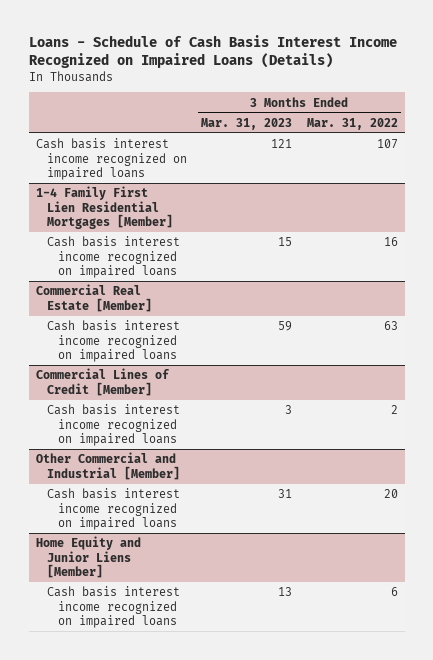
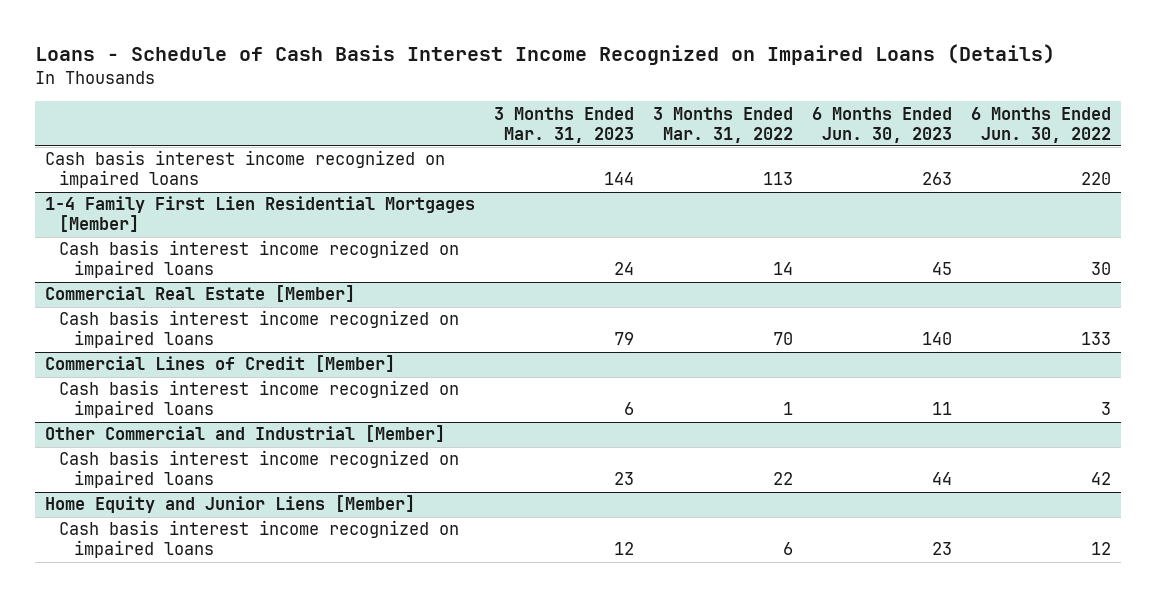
none -> [812,106,953,143] 6 Months Ended Jun. 30, 2023
none -> [971,106,1112,143] 6 Months Ended Jun. 30, 2022
[271,139,293,149] 121 -> [603,172,634,186] 144
[376,139,398,150] 107 -> [763,172,794,186] 113
[278,237,293,247] 15 -> [613,262,634,276] 24
[383,237,398,247] 16 -> [773,262,794,276] 14
[278,321,293,332] 59 -> [613,332,634,346] 79
[383,321,398,331] 63 -> [773,332,794,346] 70
[285,405,293,415] 3 -> [623,402,634,416] 6
[390,405,398,415] 2 -> [783,402,794,416] 1
[278,489,293,499] 31 -> [613,472,634,486] 23
[383,489,398,499] 20 -> [773,472,794,486] 22
[278,587,293,597] 13 -> [613,542,634,556] 12

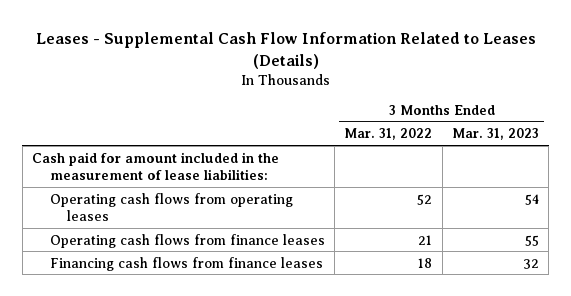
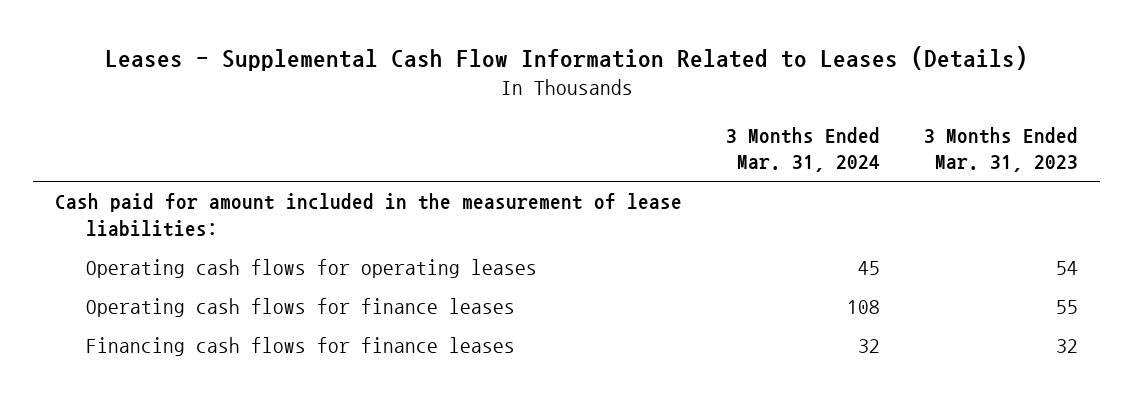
[344,128,433,141] Mar. 31, 2022 -> none
none -> [726,126,881,173] 3 Months Ended Mar. 31, 2024
[49,192,293,221] Operating cash flows from operating leases -> [85,259,537,279] Operating cash flows for operating leases
[49,233,325,248] Operating cash flows from finance leases -> [85,298,515,318] Operating cash flows for finance leases
[49,256,323,271] Financing cash flows from finance leases -> [85,337,515,357] Financing cash flows for finance leases

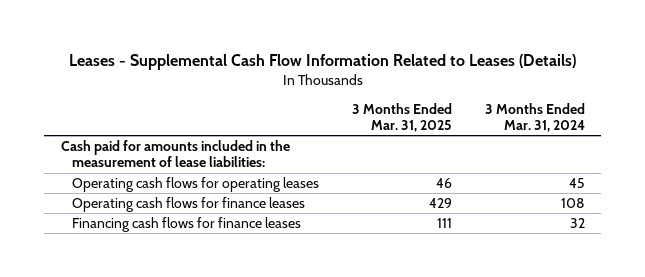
[924,126,1079,173] 3 Months Ended Mar. 31, 2023 -> none
none -> [351,102,452,133] 3 Months Ended Mar. 31, 2025
[55,193,683,237] Cash paid for amount included in the measurement of lease liabilities: -> [60,139,290,168] Cash paid for amounts included in the measurement of lease liabilities:

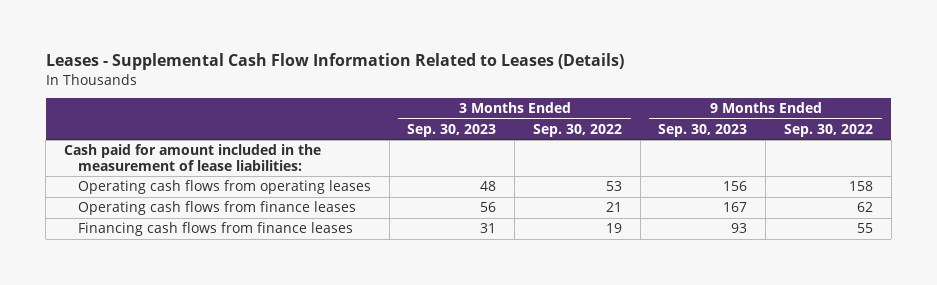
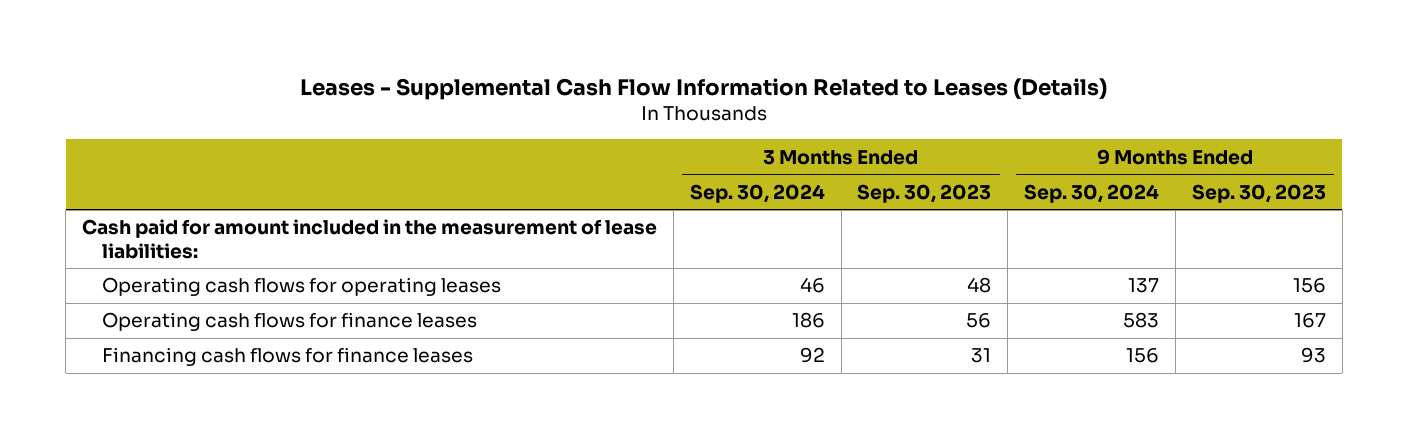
[532,123,622,137] Sep. 30, 2022 -> none
[783,123,873,137] Sep. 30, 2022 -> none
none -> [689,183,825,203] Sep. 30, 2024
none -> [1024,183,1160,203] Sep. 30, 2024
[77,180,371,195] Operating cash flows from operating leases -> [102,277,502,297] Operating cash flows for operating leases
[77,201,356,216] Operating cash flows from finance leases -> [102,312,478,332] Operating cash flows for finance leases
[77,222,353,237] Financing cash flows from finance leases -> [102,347,474,367] Financing cash flows for finance leases

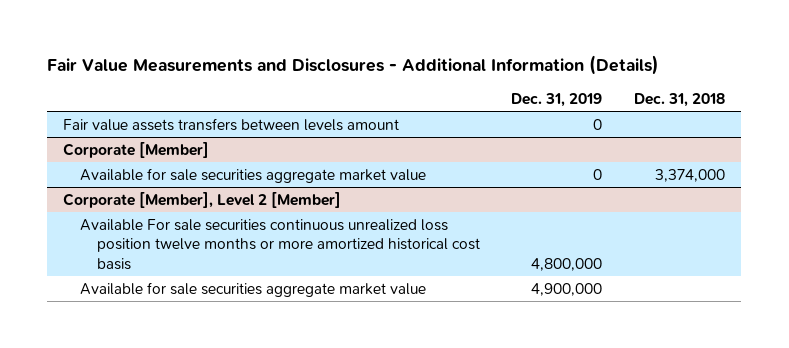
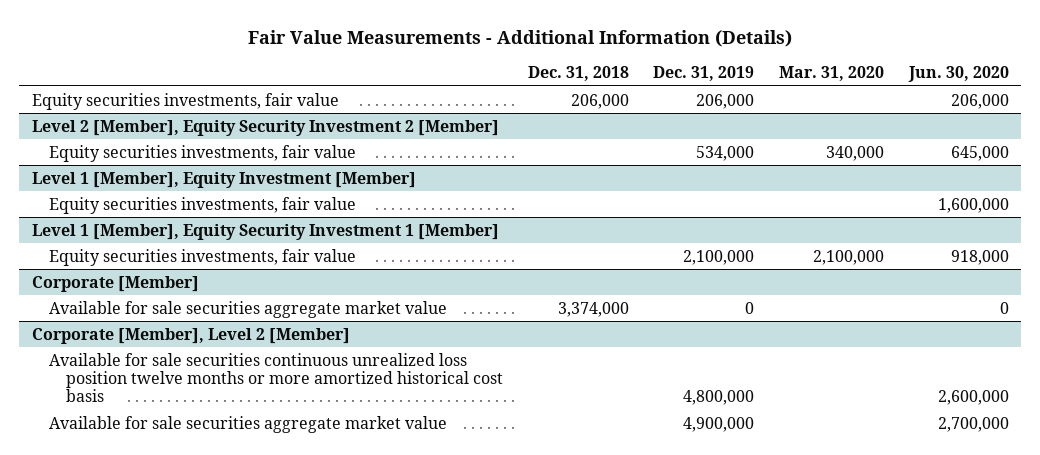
[47,55,660,76] Fair Value Measurements and Disclosures - Additional Information (Details) -> [248,29,793,47] Fair Value Measurements - Additional Information (Details)
none -> [779,66,885,82] Mar. 31, 2020
none -> [907,66,1009,83] Jun. 30, 2020
[63,117,400,131] Fair value assets transfers between levels amount -> none
none -> [31,92,339,110] Equity securities investments, fair value
none -> [31,119,499,136] Level 2 [Member], Equity Security Investment 2 [Member]
none -> [48,144,356,162] Equity securities investments, fair value
none -> [31,171,416,188] Level 1 [Member], Equity Investment [Member]
none -> [48,196,356,214] Equity securities investments, fair value
none -> [31,223,499,240] Level 1 [Member], Equity Security Investment 1 [Member]
none -> [48,248,356,266] Equity securities investments, fair value
[79,218,480,270] Available For sale securities continuous unrealized loss position twelve months or more amortized historical cost basis -> [48,352,503,403] Available for sale securities continuous unrealized loss position twelve months or more amortized historical cost basis

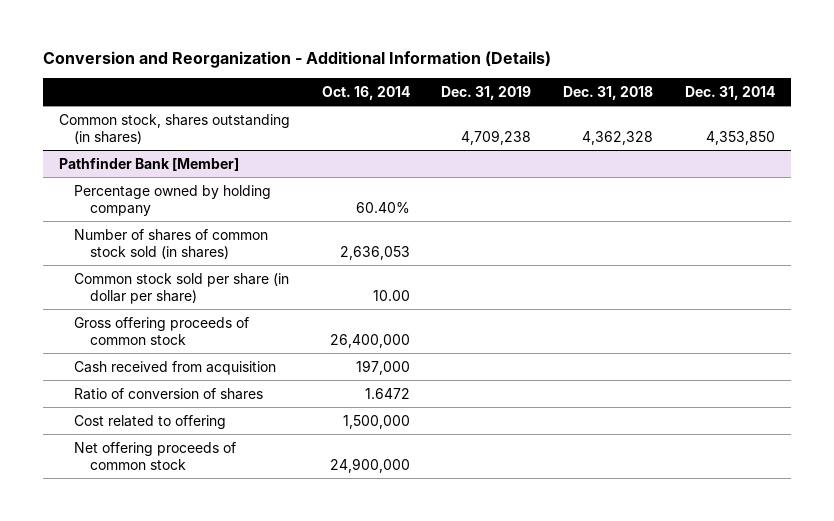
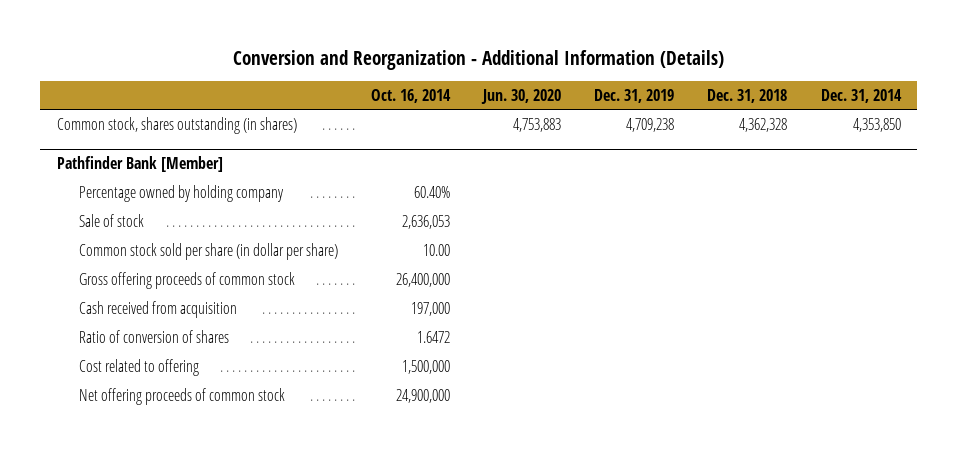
none -> [481,88,562,104] Jun. 30, 2020
[74,228,269,259] Number of shares of common stock sold (in shares) -> [79,214,145,228] Sale of stock

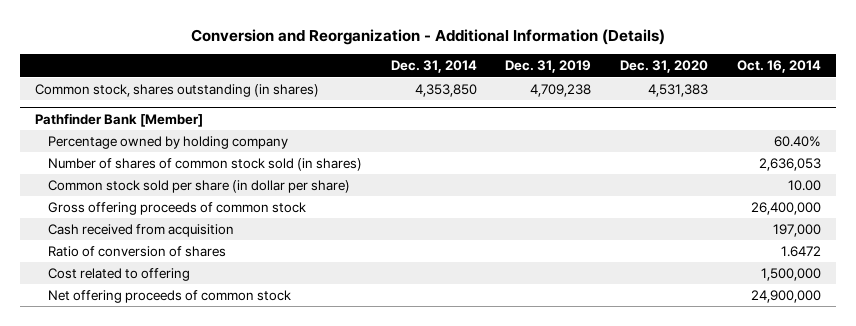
[481,88,562,104] Jun. 30, 2020 -> none
[707,88,788,103] Dec. 31, 2018 -> none
none -> [620,60,709,74] Dec. 31, 2020
[79,214,145,228] Sale of stock -> [47,157,362,171] Number of shares of common stock sold (in shares)

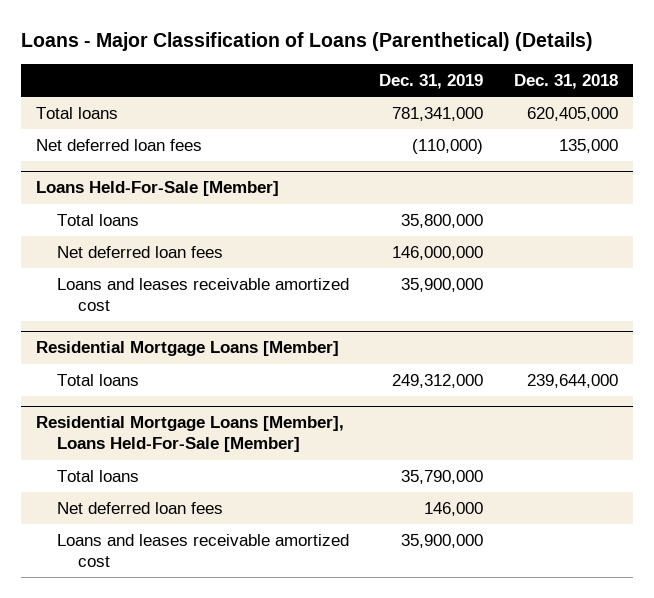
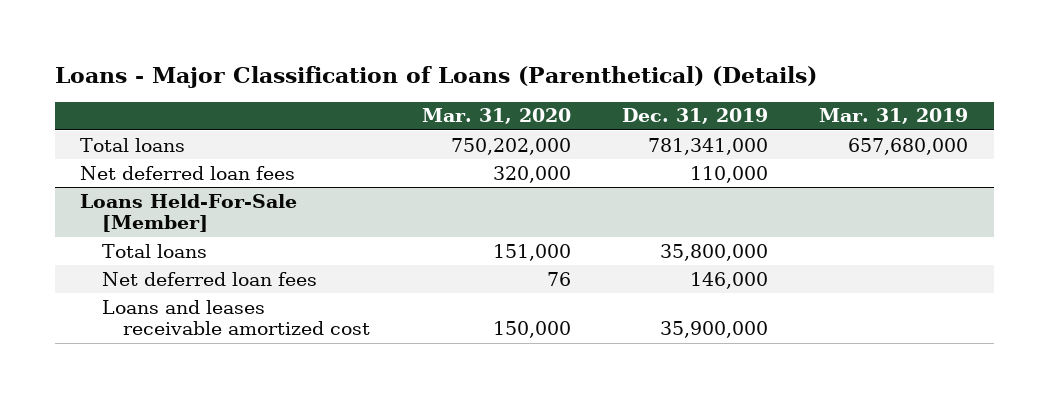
[513,73,618,89] Dec. 31, 2018 -> none
none -> [421,108,571,125] Mar. 31, 2020
none -> [818,108,968,125] Mar. 31, 2019
[412,139,484,155] (110,000) -> [689,165,768,183] 110,000
[56,246,223,259] Net deferred loan fees -> none
[56,278,349,311] Loans and leases receivable amortized cost -> none
[35,341,339,357] Residential Mortgage Loans [Member] -> none
[56,374,139,387] Total loans -> none
[35,416,344,453] Residential Mortgage Loans [Member], Loans Held-For-Sale [Member] -> none
[56,470,139,483] Total loans -> none

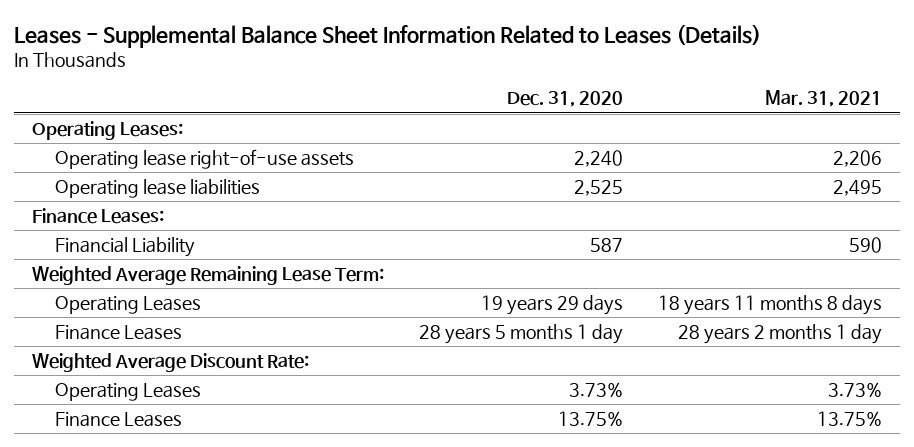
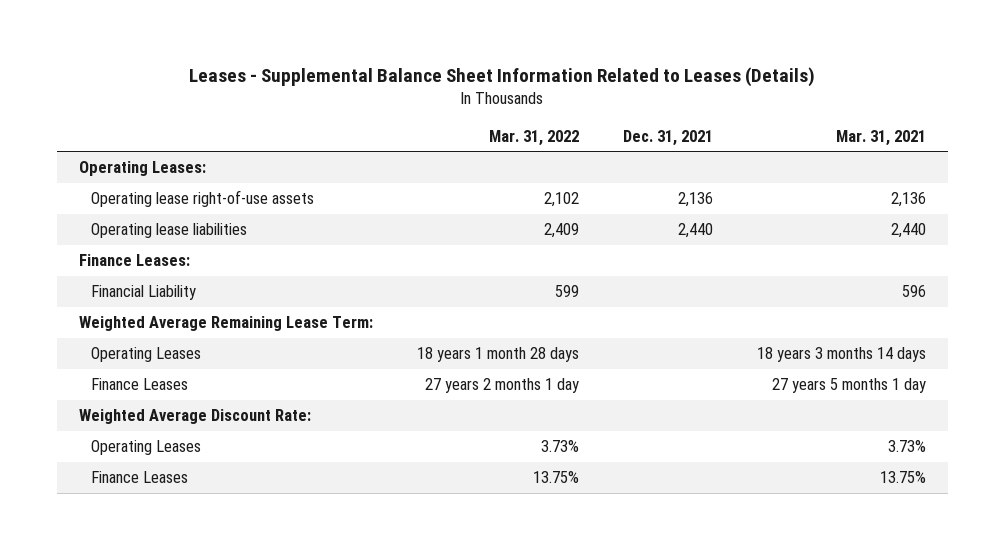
[507,91,624,108] Dec. 31, 2020 -> none
none -> [488,129,579,146] Mar. 31, 2022
none -> [622,129,713,146] Dec. 31, 2021
[833,149,883,167] 2,206 -> [891,192,927,208] 2,136
[833,179,883,196] 2,495 -> [891,223,927,239] 2,440
[849,236,883,253] 590 -> [902,285,927,298] 596
[658,294,883,315] 18 years 11 months 8 days -> [757,347,927,363] 18 years 3 months 14 days
[678,323,883,344] 28 years 2 months 1 day -> [772,378,927,394] 27 years 5 months 1 day

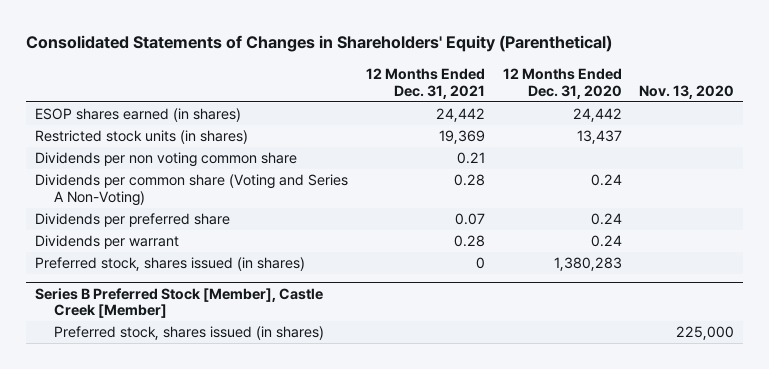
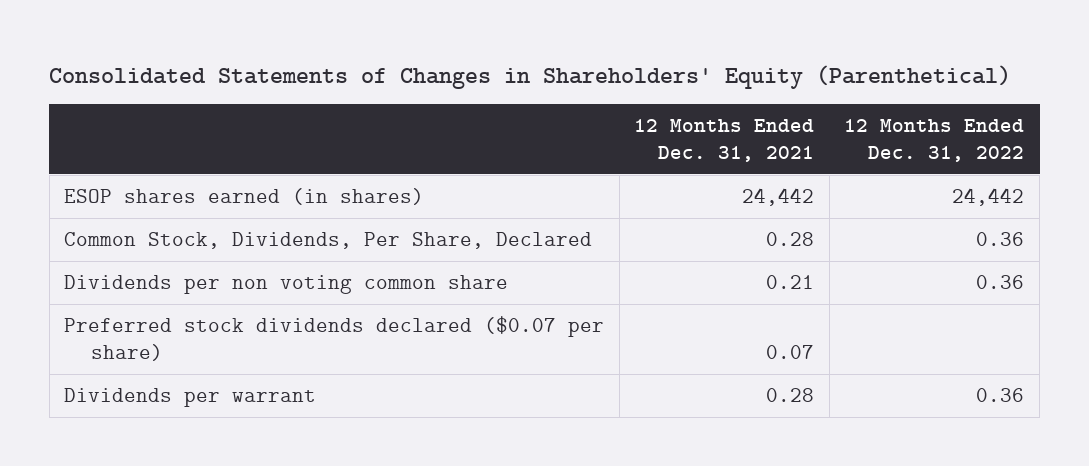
[502,67,622,99] 12 Months Ended Dec. 31, 2020 -> none
[639,84,735,99] Nov. 13, 2020 -> none
none -> [844,118,1025,163] 12 Months Ended Dec. 31, 2022
[35,130,249,145] Restricted stock units (in shares) -> none
none -> [64,231,593,249] Common Stock, Dividends, Per Share, Declared
[35,174,349,206] Dividends per common share (Voting and Series A Non-Voting) -> none
[35,213,231,228] Dividends per preferred share -> [64,315,605,361] Preferred stock dividends declared ($0.07 per share)
[35,257,306,272] Preferred stock, shares issued (in shares) -> none
[35,287,324,319] Series B Preferred Stock [Member], Castle Creek [Member] -> none
[54,326,325,341] Preferred stock, shares issued (in shares) -> none

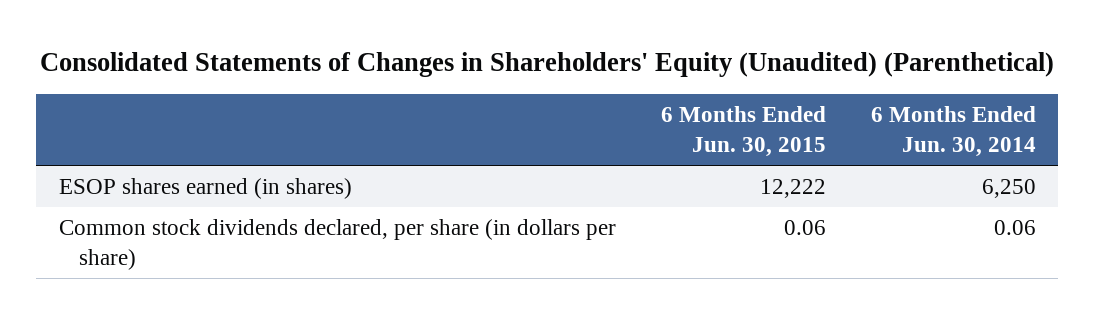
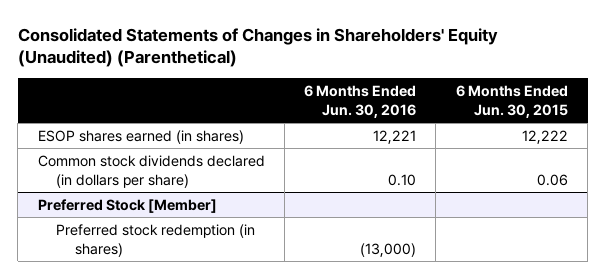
[870,106,1036,157] 6 Months Ended Jun. 30, 2014 -> none
none -> [304,84,417,118] 6 Months Ended Jun. 30, 2016
[58,218,616,270] Common stock dividends declared, per share (in dollars per share) -> [37,154,265,188] Common stock dividends declared (in dollars per share)
none -> [37,198,217,213] Preferred Stock [Member]
none -> [56,223,256,257] Preferred stock redemption (in shares)

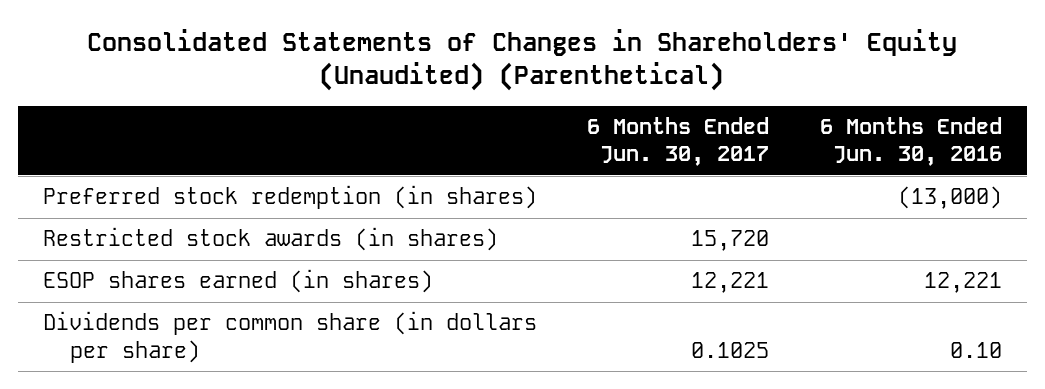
[455,84,568,118] 6 Months Ended Jun. 30, 2015 -> none
none -> [587,116,770,167] 6 Months Ended Jun. 30, 2017
[37,154,265,188] Common stock dividends declared (in dollars per share) -> none
[37,198,217,213] Preferred Stock [Member] -> none
none -> [42,227,498,252] Restricted stock awards (in shares)
[37,129,244,144] ESOP shares earned (in shares) -> [42,269,433,294] ESOP shares earned (in shares)
none -> [42,311,537,363] Dividends per common share (in dollars per share)

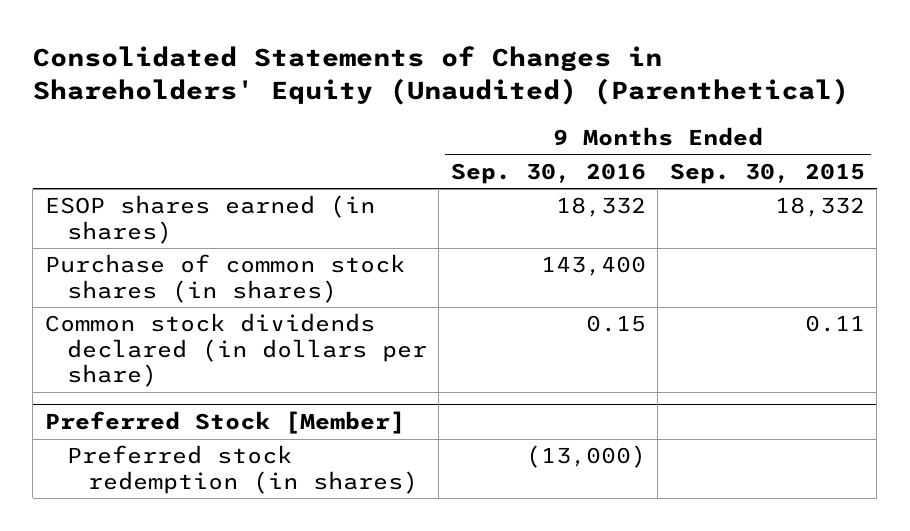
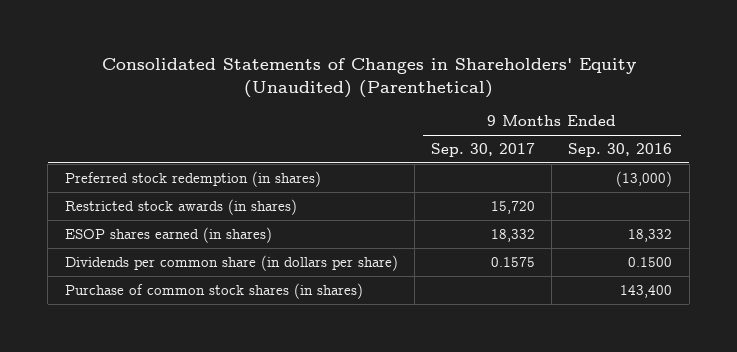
[669,162,865,184] Sep. 30, 2015 -> none
none -> [431,142,536,157] Sep. 30, 2017
none -> [64,170,321,187] Preferred stock redemption (in shares)
none -> [64,198,297,215] Restricted stock awards (in shares)
none -> [64,254,398,271] Dividends per common share (in dollars per share)
[44,313,427,388] Common stock dividends declared (in dollars per share) -> none
[44,411,405,435] Preferred Stock [Member] -> none
[66,445,419,494] Preferred stock redemption (in shares) -> none

